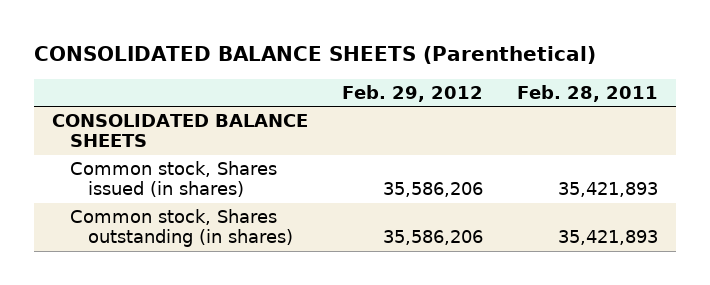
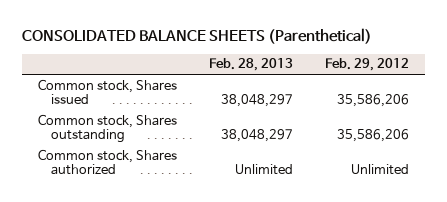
[517,84,659,102] Feb. 28, 2011 -> none
none -> [208,58,293,72] Feb. 28, 2013
[51,114,308,148] CONSOLIDATED BALANCE SHEETS -> none
[69,161,277,198] Common stock, Shares issued (in shares) -> [38,78,178,105] Common stock, Shares issued
[69,209,293,248] Common stock, Shares outstanding (in shares) -> [38,113,178,144] Common stock, Shares outstanding
none -> [38,148,178,176] Common stock, Shares authorized

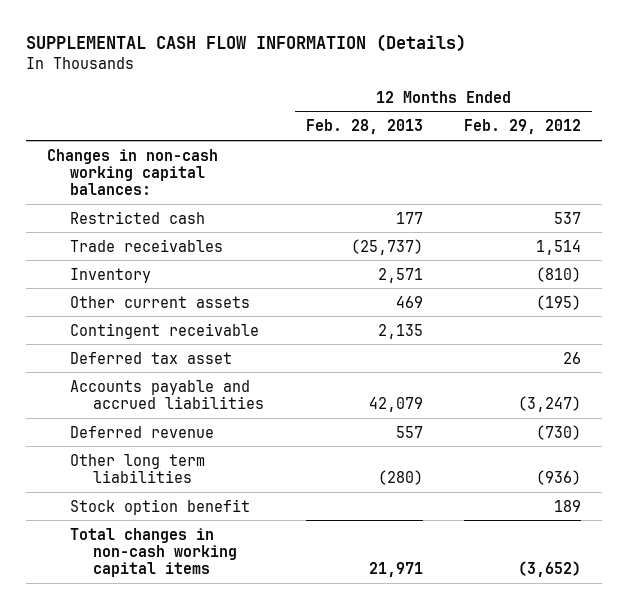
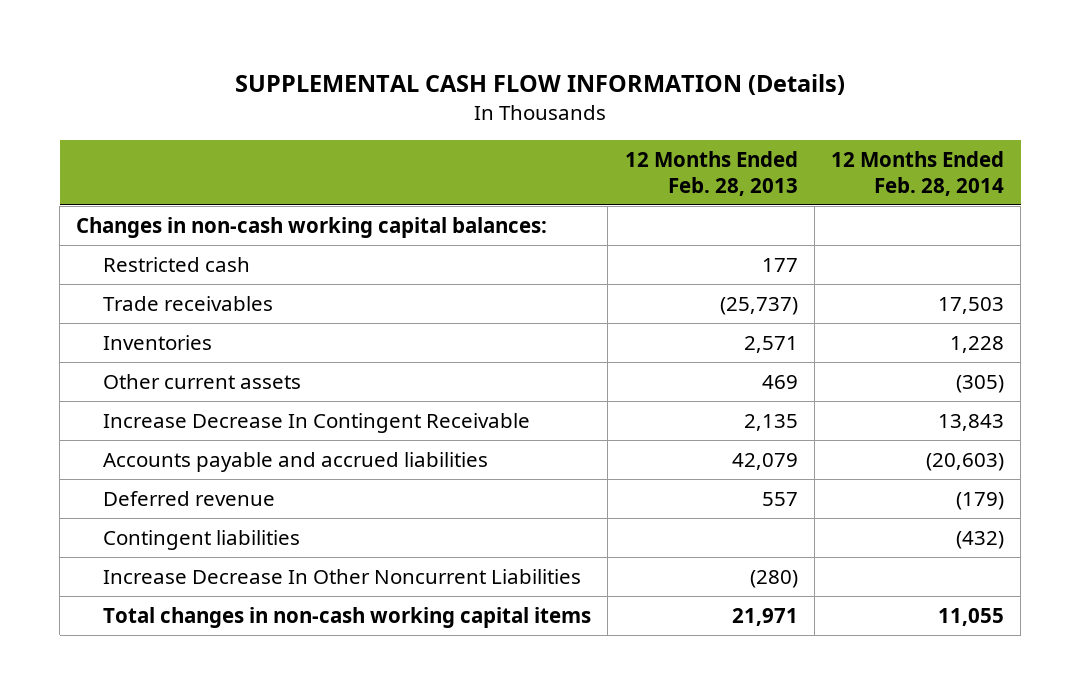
[464,119,582,135] Feb. 29, 2012 -> none
none -> [831,151,1005,196] 12 Months Ended Feb. 28, 2014
[70,267,152,283] Inventory -> [103,334,213,350] Inventories
[70,351,233,364] Deferred tax asset -> none
[70,322,260,339] Contingent receivable -> [103,412,531,433] Increase Decrease In Contingent Receivable
[70,498,251,515] Stock option benefit -> none
none -> [103,529,301,550] Contingent liabilities
[70,453,206,483] Other long term liabilities -> [103,568,582,584] Increase Decrease In Other Noncurrent Liabilities

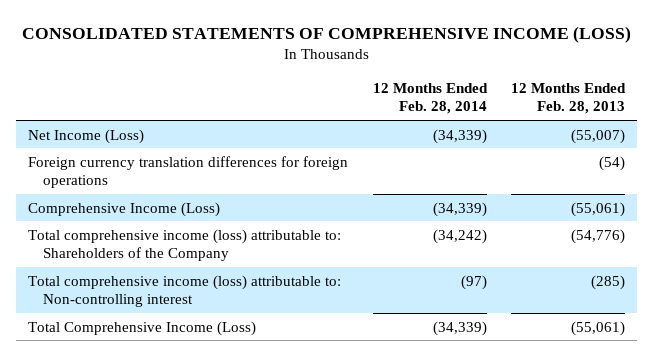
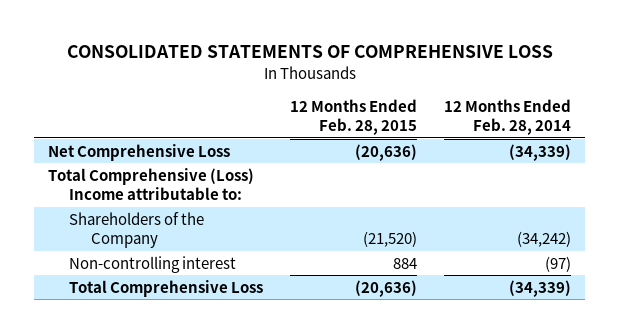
[21,26,631,44] CONSOLIDATED STATEMENTS OF COMPREHENSIVE INCOME (LOSS) -> [66,45,553,59] CONSOLIDATED STATEMENTS OF COMPREHENSIVE LOSS
[510,83,626,115] 12 Months Ended Feb. 28, 2013 -> none
none -> [290,98,418,136] 12 Months Ended Feb. 28, 2015
[28,128,145,144] Net Income (Loss) -> none
[28,155,349,189] Foreign currency translation differences for foreign operations -> none
[28,201,221,217] Comprehensive Income (Loss) -> [47,143,230,161] Net Comprehensive Loss
none -> [47,167,254,201] Total Comprehensive (Loss) Income attributable to:
[28,228,342,262] Total comprehensive income (loss) attributable to: Shareholders of the Company -> [69,211,205,249] Shareholders of the Company
[28,274,342,308] Total comprehensive income (loss) attributable to: Non-controlling interest -> [69,255,237,273] Non-controlling interest
[28,320,257,336] Total Comprehensive Income (Loss) -> [69,279,264,297] Total Comprehensive Loss

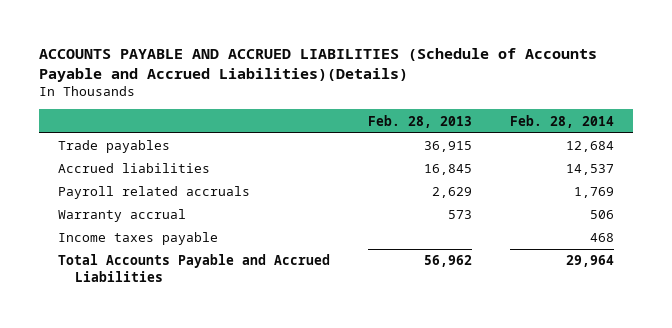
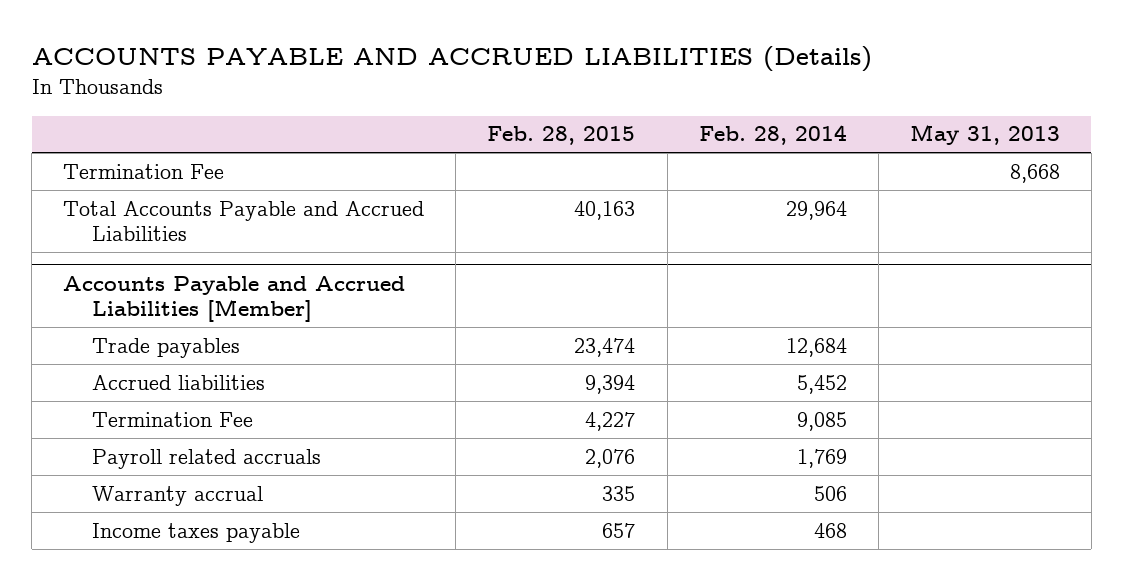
[38,47,597,83] ACCOUNTS PAYABLE AND ACCRUED LIABILITIES (Schedule of Accounts Payable and Accrued Liabilities)(Details) -> [31,46,872,73] ACCOUNTS PAYABLE AND ACCRUED LIABILITIES (Details)
[368,114,473,128] Feb. 28, 2013 -> none
none -> [487,126,636,146] Feb. 28, 2015
none -> [909,124,1060,146] May 31, 2013
none -> [63,163,225,179] Termination Fee
[58,254,331,283] Total Accounts Payable and Accrued Liabilities -> [63,200,425,242] Total Accounts Payable and Accrued Liabilities
none -> [63,275,406,322] Accounts Payable and Accrued Liabilities [Member]
[566,164,615,176] 14,537 -> [796,374,847,394] 5,452
none -> [91,411,253,427] Termination Fee

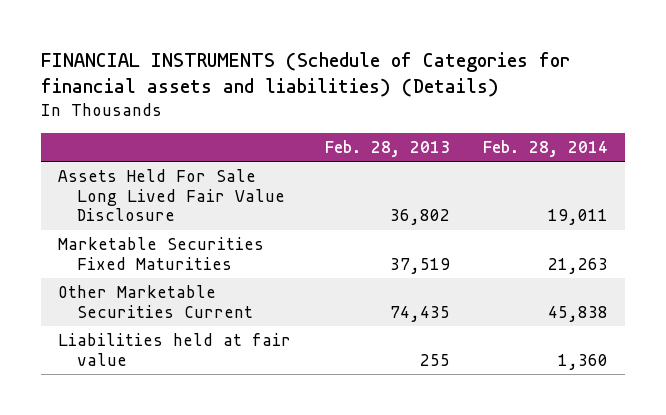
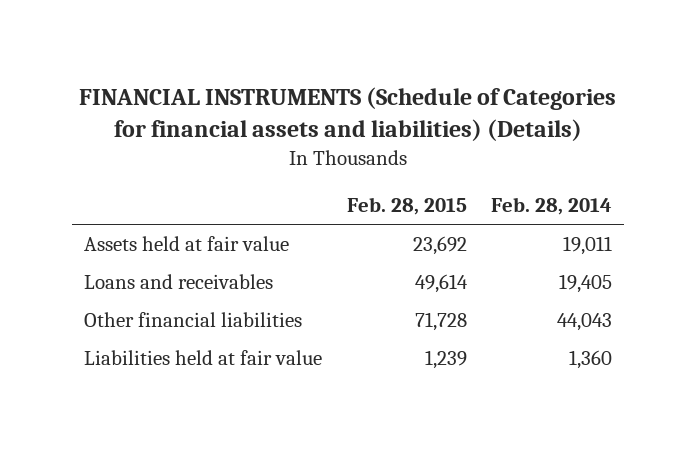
[324,139,450,157] Feb. 28, 2013 -> none
none -> [346,197,467,216] Feb. 28, 2015
[58,237,265,270] Marketable Securities Fixed Maturities -> none
[58,285,253,318] Other Marketable Securities Current -> none
[58,169,285,221] Assets Held For Sale Long Lived Fair Value Disclosure -> [84,236,290,252] Assets held at fair value
none -> [84,274,274,290] Loans and receivables
none -> [84,312,303,328] Other financial liabilities

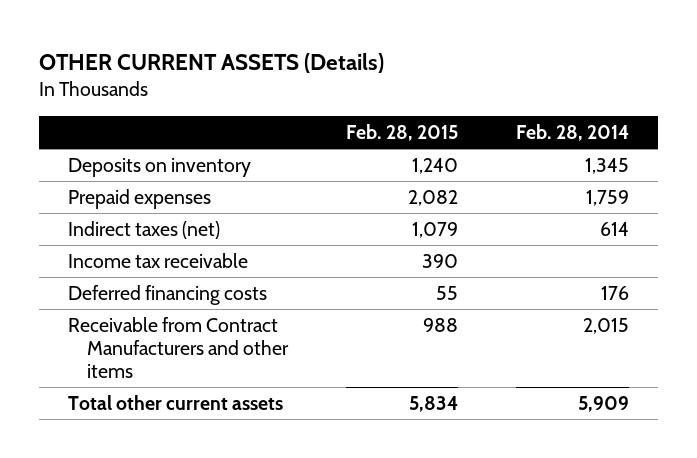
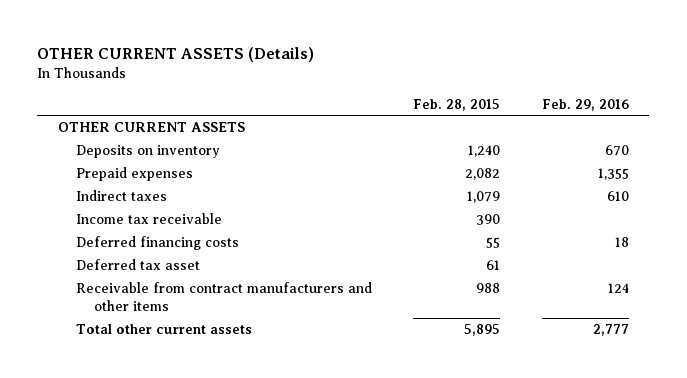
[516,124,630,142] Feb. 28, 2014 -> none
none -> [541,98,629,111] Feb. 29, 2016
none -> [57,122,245,133] OTHER CURRENT ASSETS
[68,221,221,240] Indirect taxes (net) -> [76,190,168,202] Indirect taxes
none -> [76,259,201,271] Deferred tax asset
[68,317,289,379] Receivable from Contract Manufacturers and other items -> [76,282,373,312] Receivable from contract manufacturers and other items
[408,396,458,413] 5,834 -> [464,324,501,337] 5,895

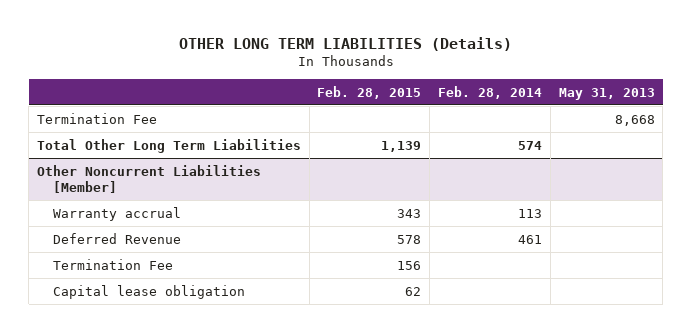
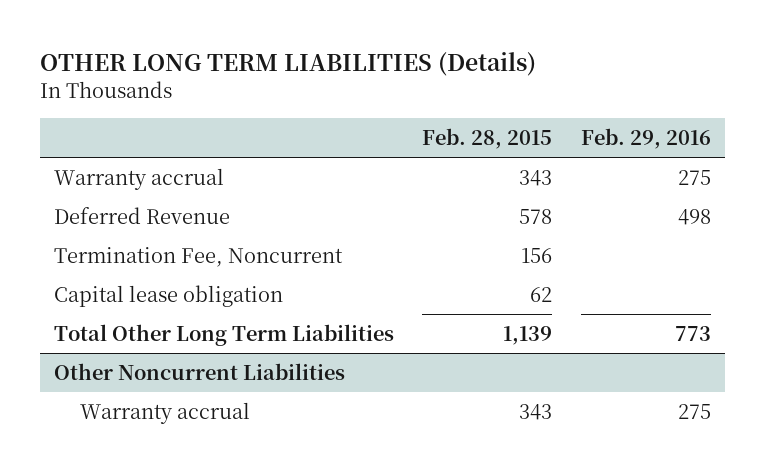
[438,85,543,99] Feb. 28, 2014 -> none
[558,87,655,100] May 31, 2013 -> none
none -> [581,128,712,150] Feb. 29, 2016
[36,112,157,124] Termination Fee -> none
[36,164,261,194] Other Noncurrent Liabilities [Member] -> none
[53,258,174,270] Termination Fee -> [53,246,343,267] Termination Fee, Noncurrent
[36,138,301,153] Total Other Long Term Liabilities -> [53,323,394,346] Total Other Long Term Liabilities
none -> [53,362,345,380] Other Noncurrent Liabilities
none -> [80,401,251,424] Warranty accrual

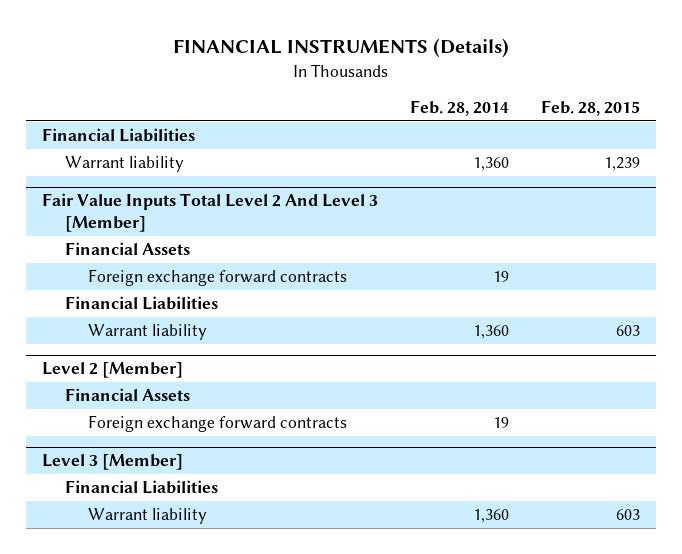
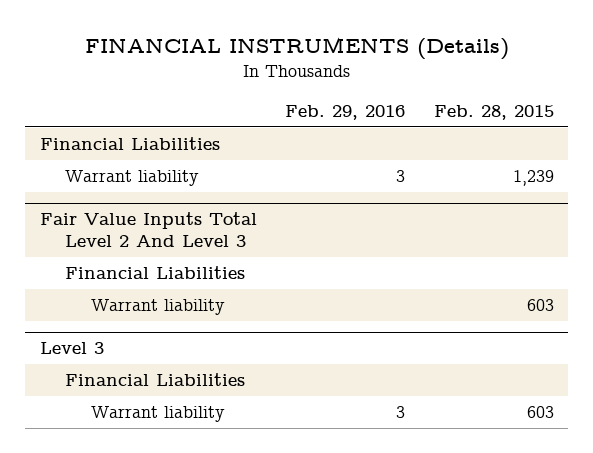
[410,100,510,117] Feb. 28, 2014 -> none
none -> [285,104,406,120] Feb. 29, 2016
[64,242,190,256] Financial Assets -> none
[87,269,347,287] Foreign exchange forward contracts -> none
[42,193,379,233] Fair Value Inputs Total Level 2 And Level 3 [Member] -> [39,212,257,248] Fair Value Inputs Total Level 2 And Level 3
[42,362,184,379] Level 2 [Member] -> none
[64,388,190,402] Financial Assets -> none
[87,415,347,433] Foreign exchange forward contracts -> none
[42,454,184,471] Level 3 [Member] -> [39,342,104,355] Level 3

